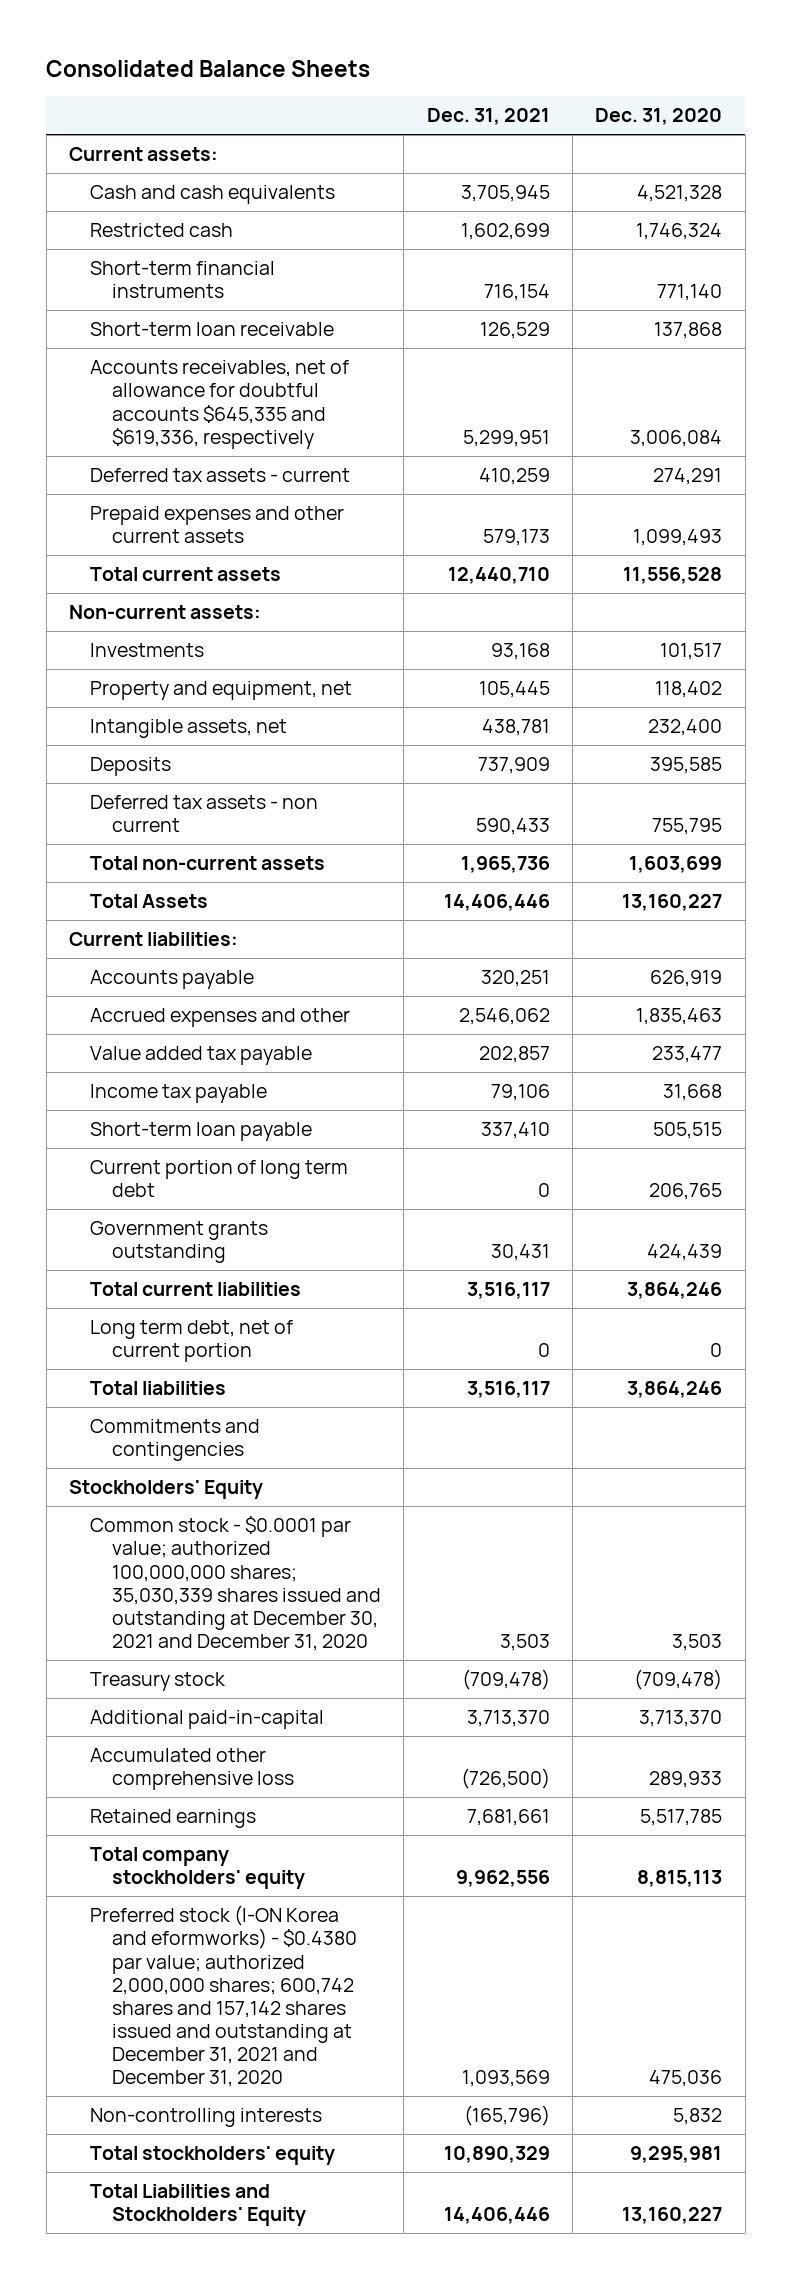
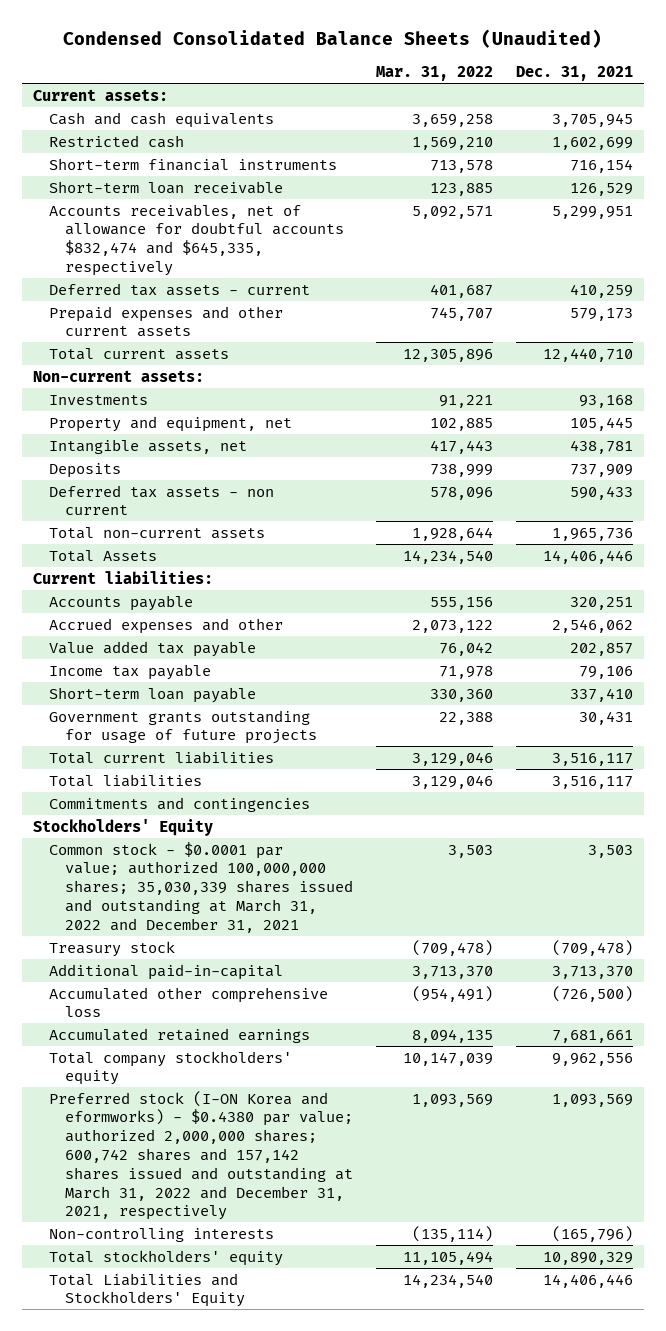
[46,59,371,77] Consolidated Balance Sheets -> [63,29,603,49] Condensed Consolidated Balance Sheets (Unaudited)
[595,108,723,126] Dec. 31, 2020 -> none
none -> [376,65,494,81] Mar. 31, 2022
[90,360,350,449] Accounts receivables, net of allowance for doubtful accounts $645,335 and $619,336, respectively -> [49,203,345,276] Accounts receivables, net of allowance for doubtful accounts $832,474 and $645,335, respectively
[90,1160,349,1198] Current portion of long term debt -> none
[90,1221,269,1264] Government grants outstanding -> [49,709,318,745] Government grants outstanding for usage of future projects
[90,1320,294,1363] Long term debt, net of current portion -> none
[90,1516,381,1652] Common stock - $0.0001 par value; authorized 100,000,000 shares; 35,030,339 shares issued and outstanding at December 30, 2021 and December 31, 2020 -> [49,841,354,933] Common stock - $0.0001 par value; authorized 100,000,000 shares; 35,030,339 shares issued and outstanding at March 31, 2022 and December 31, 2021
[90,1809,257,1829] Retained earnings -> [49,1027,311,1043] Accumulated retained earnings
[90,1905,357,2088] Preferred stock (I-ON Korea and eformworks) - $0.4380 par value; authorized 2,000,000 shares; 600,742 shares and 157,142 shares issued and outstanding at December 31, 2021 and December 31, 2020 -> [49,1090,354,1221] Preferred stock (I-ON Korea and eformworks) - $0.4380 par value; authorized 2,000,000 shares; 600,742 shares and 157,142 shares issued and outstanding at March 31, 2022 and December 31, 2021, respectively

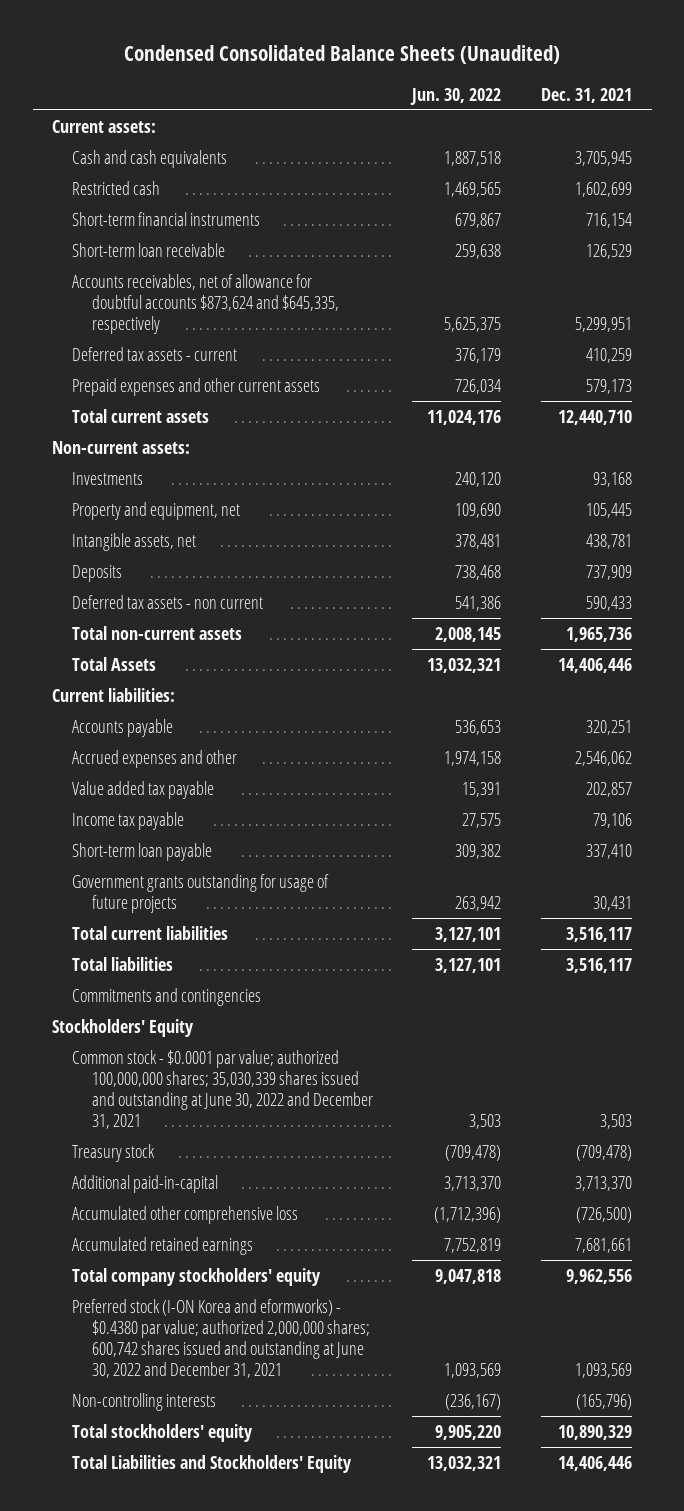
[376,65,494,81] Mar. 31, 2022 -> none
none -> [410,87,502,105] Jun. 30, 2022
[49,203,345,276] Accounts receivables, net of allowance for doubtful accounts $832,474 and $645,335, respectively -> [72,273,339,335] Accounts receivables, net of allowance for doubtful accounts $873,624 and $645,335, respectively
[49,841,354,933] Common stock - $0.0001 par value; authorized 100,000,000 shares; 35,030,339 shares issued and outstanding at March 31, 2022 and December 31, 2021 -> [72,1049,373,1130] Common stock - $0.0001 par value; authorized 100,000,000 shares; 35,030,339 shares issued and outstanding at June 30, 2022 and December 31, 2021
[49,1090,354,1221] Preferred stock (I-ON Korea and eformworks) - $0.4380 par value; authorized 2,000,000 shares; 600,742 shares and 157,142 shares issued and outstanding at March 31, 2022 and December 31, 2021, respectively -> [72,1298,370,1379] Preferred stock (I-ON Korea and eformworks) - $0.4380 par value; authorized 2,000,000 shares; 600,742 shares issued and outstanding at June 30, 2022 and December 31, 2021

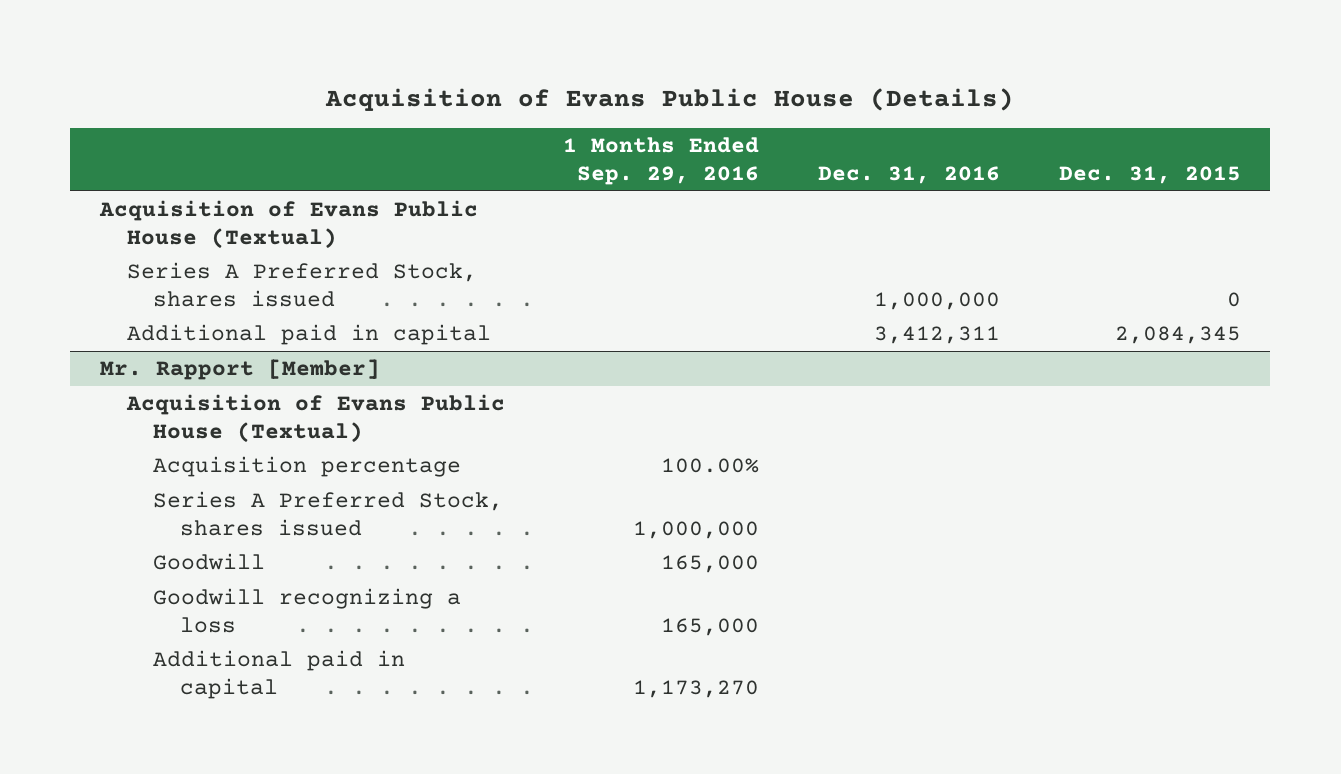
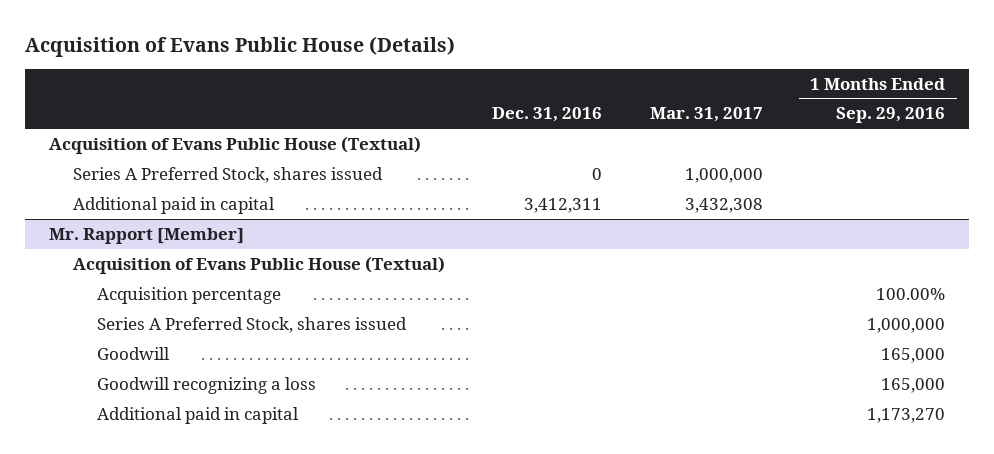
[1058,166,1241,185] Dec. 31, 2015 -> none
none -> [649,107,763,123] Mar. 31, 2017
[874,291,1001,310] 1,000,000 -> [592,167,603,180] 0

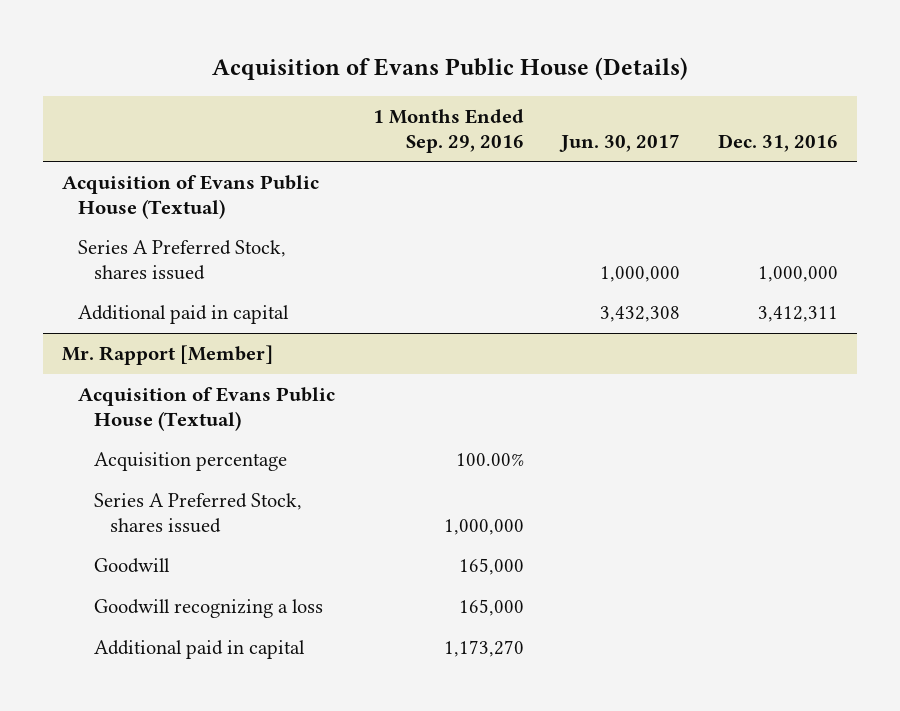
[649,107,763,123] Mar. 31, 2017 -> none
none -> [559,133,681,152] Jun. 30, 2017
[592,167,603,180] 0 -> [758,265,839,282] 1,000,000

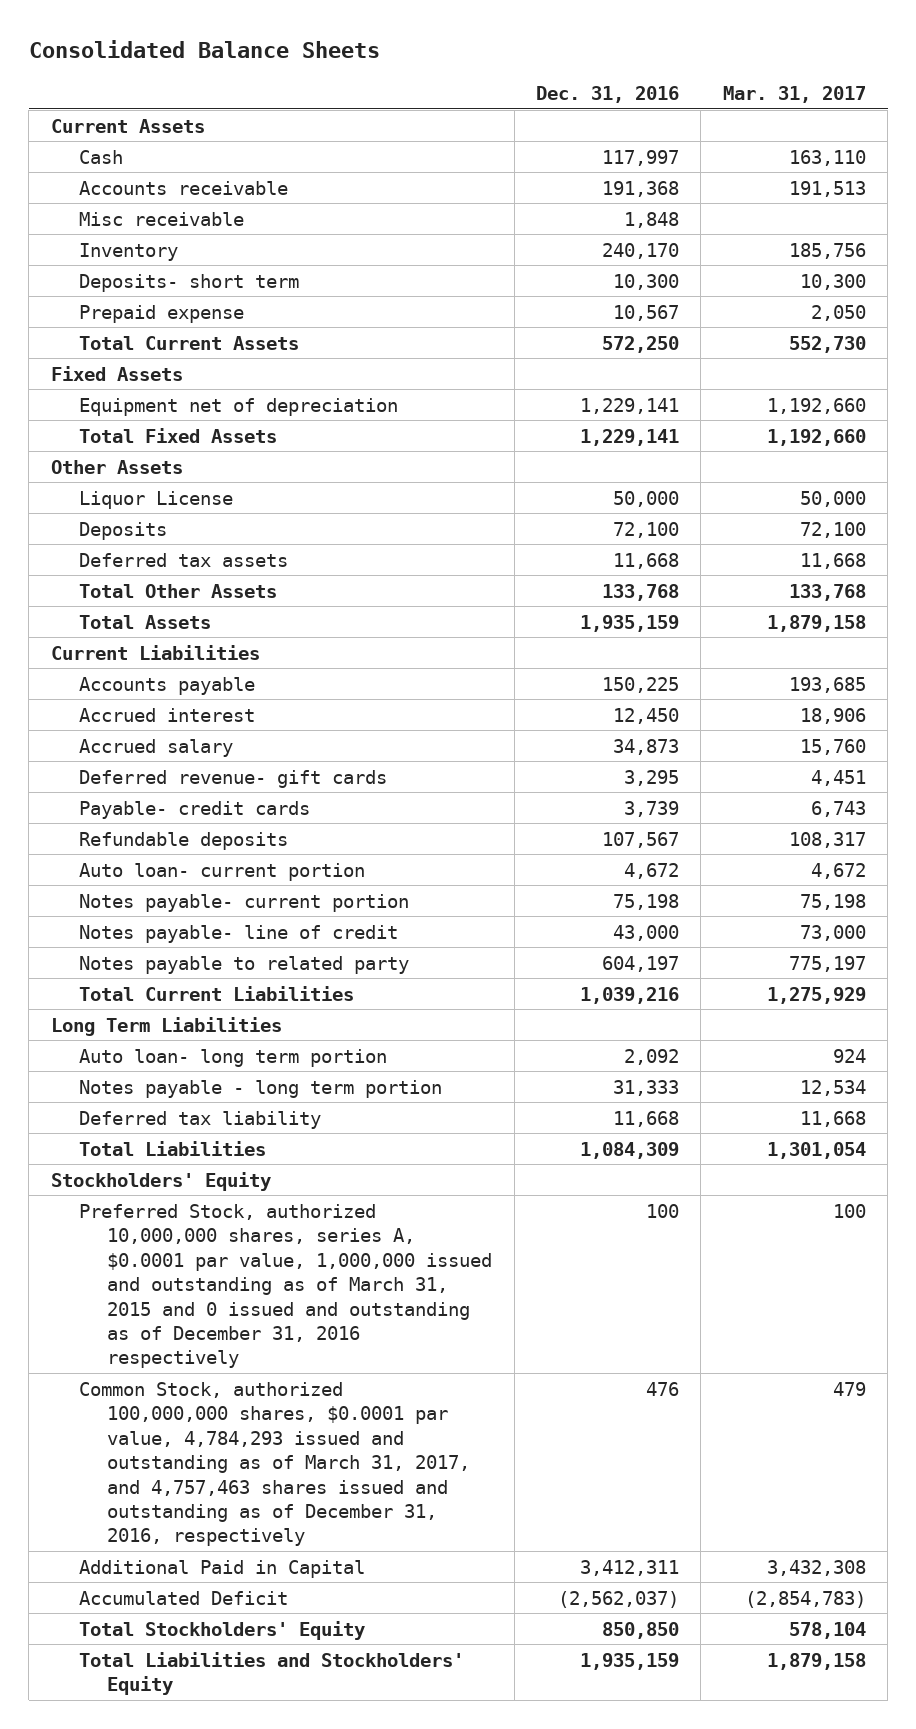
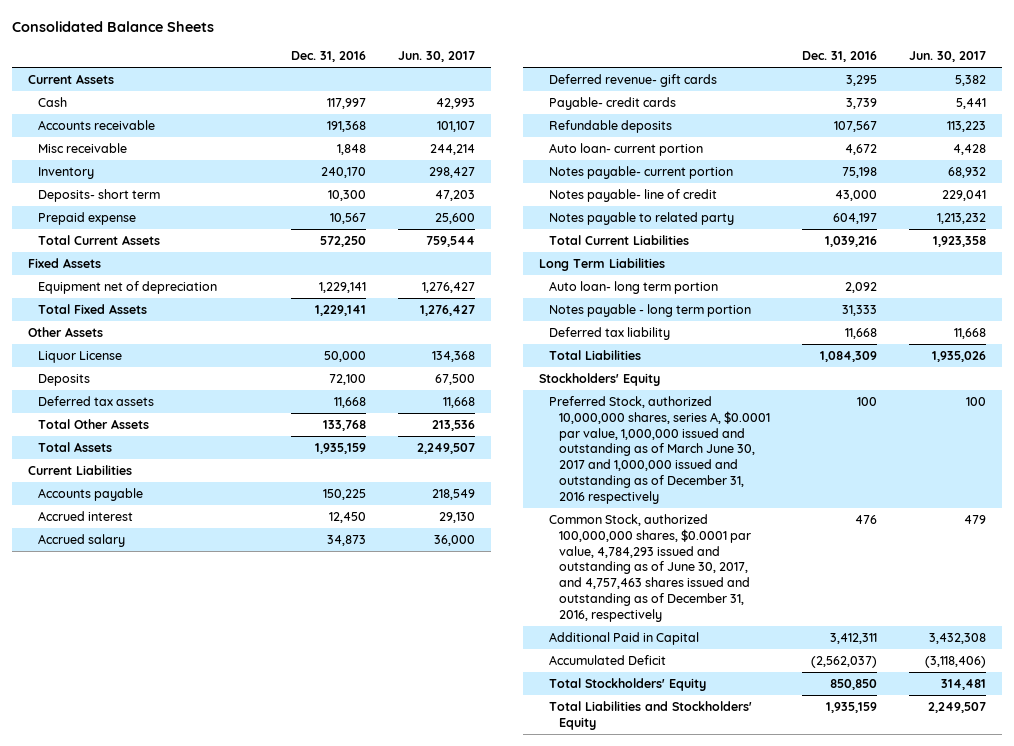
[722,86,866,104] Mar. 31, 2017 -> none
none -> [398,51,476,63] Jun. 30, 2017
[78,1203,493,1369] Preferred Stock, authorized 10,000,000 shares, series A, $0.0001 par value, 1,000,000 issued and outstanding as of March 31, 2015 and 0 issued and outstanding as of December 31, 2016 respectively -> [548,396,770,504] Preferred Stock, authorized 10,000,000 shares, series A, $0.0001 par value, 1,000,000 issued and outstanding as of March June 30, 2017 and 1,000,000 issued and outstanding as of December 31, 2016 respectively
[78,1381,471,1547] Common Stock, authorized 100,000,000 shares, $0.0001 par value, 4,784,293 issued and outstanding as of March 31, 2017, and 4,757,463 shares issued and outstanding as of December 31, 2016, respectively -> [548,514,751,622] Common Stock, authorized 100,000,000 shares, $0.0001 par value, 4,784,293 issued and outstanding as of June 30, 2017, and 4,757,463 shares issued and outstanding as of December 31, 2016, respectively

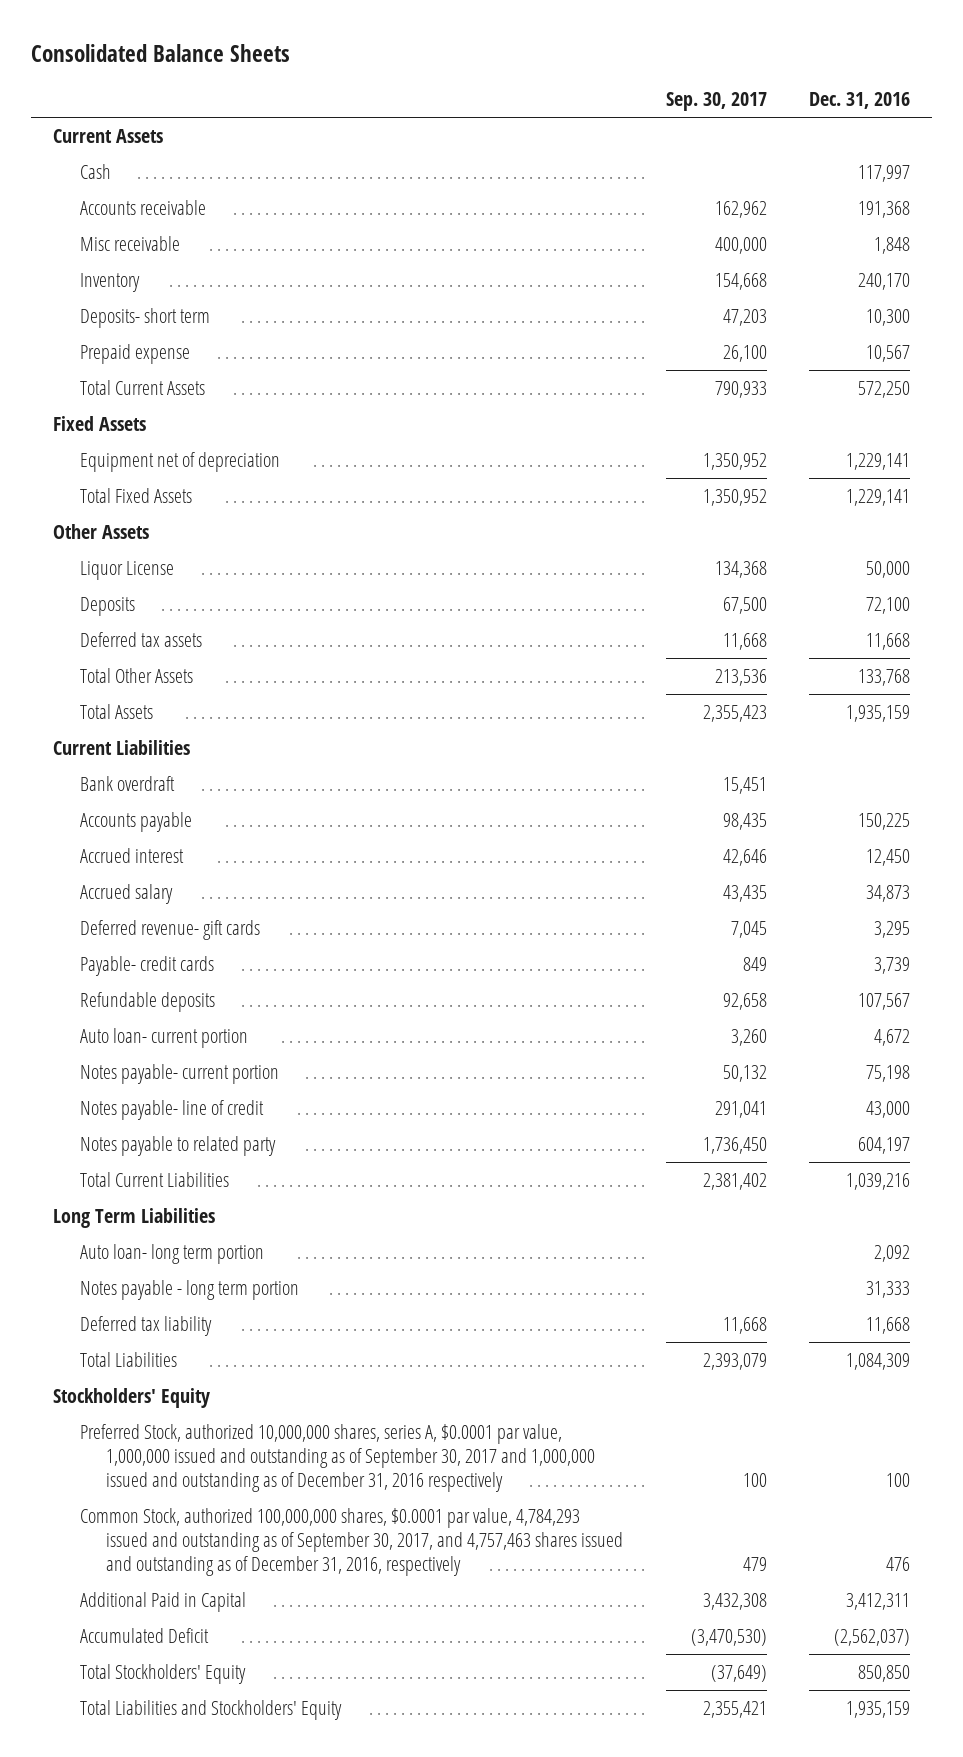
[398,51,476,63] Jun. 30, 2017 -> none
none -> [665,92,767,112] Sep. 30, 2017
none -> [79,776,175,792] Bank overdraft
[548,396,770,504] Preferred Stock, authorized 10,000,000 shares, series A, $0.0001 par value, 1,000,000 issued and outstanding as of March June 30, 2017 and 1,000,000 issued and outstanding as of December 31, 2016 respectively -> [79,1424,596,1492] Preferred Stock, authorized 10,000,000 shares, series A, $0.0001 par value, 1,000,000 issued and outstanding as of September 30, 2017 and 1,000,000 issued and outstanding as of December 31, 2016 respectively
[548,514,751,622] Common Stock, authorized 100,000,000 shares, $0.0001 par value, 4,784,293 issued and outstanding as of June 30, 2017, and 4,757,463 shares issued and outstanding as of December 31, 2016, respectively -> [79,1508,624,1576] Common Stock, authorized 100,000,000 shares, $0.0001 par value, 4,784,293 issued and outstanding as of September 30, 2017, and 4,757,463 shares issued and outstanding as of December 31, 2016, respectively

